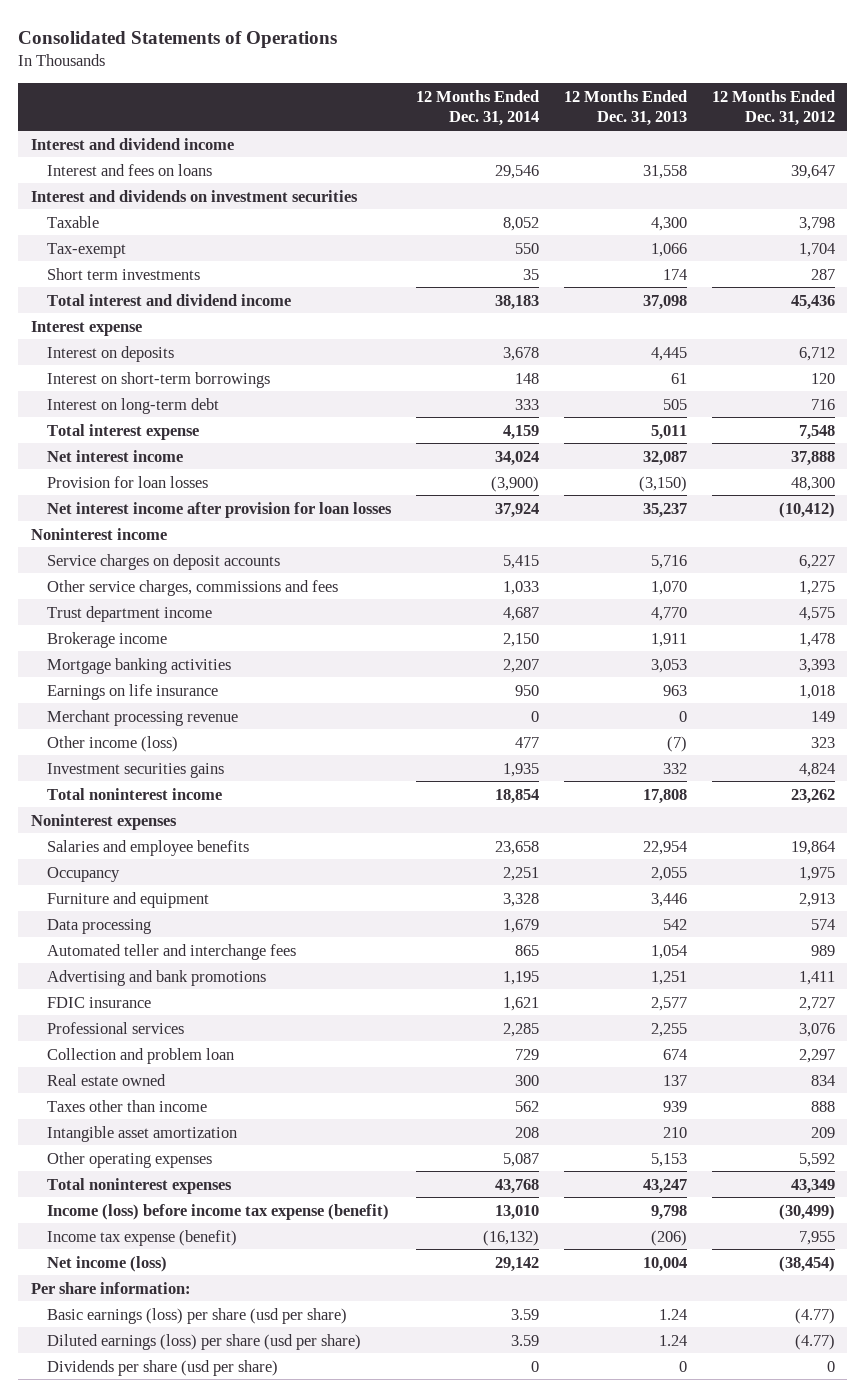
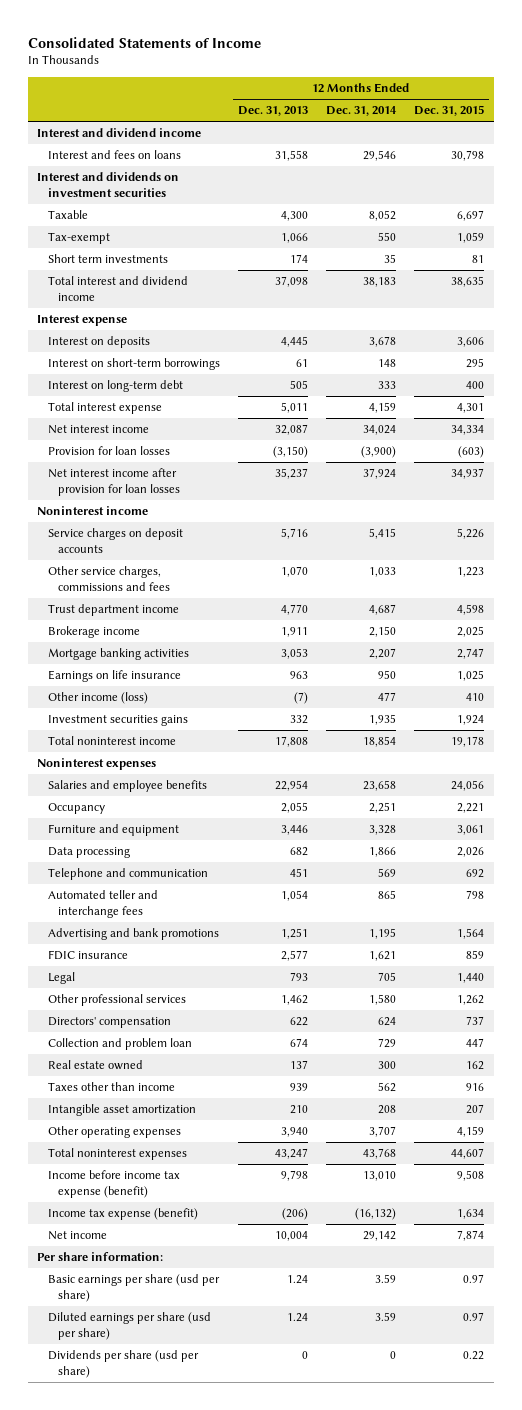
[18,30,338,48] Consolidated Statements of Operations -> [28,36,262,48] Consolidated Statements of Income
[711,89,835,127] 12 Months Ended Dec. 31, 2012 -> none
none -> [414,105,485,117] Dec. 31, 2015
[46,709,238,726] Merchant processing revenue -> none
[502,918,539,933] 1,679 -> [369,847,397,858] 1,866
[662,918,687,930] 542 -> [289,847,308,857] 682
none -> [47,868,208,881] Telephone and communication
none -> [47,972,75,985] Legal
[46,1021,184,1034] Professional services -> [47,994,186,1007] Other professional services
[502,1022,539,1037] 2,285 -> [369,994,397,1006] 1,580
[650,1022,687,1037] 2,255 -> [280,995,308,1006] 1,462
none -> [47,1017,171,1029] Directors' compensation
[502,1152,539,1167] 5,087 -> [369,1126,397,1138] 3,707
[650,1152,687,1167] 5,153 -> [280,1127,308,1138] 3,940
[46,1203,389,1220] Income (loss) before income tax expense (benefit) -> [47,1170,180,1198] Income before income tax expense (benefit)
[46,1255,167,1272] Net income (loss) -> [47,1231,107,1241] Net income
[46,1307,347,1324] Basic earnings (loss) per share (usd per share) -> [47,1274,220,1302] Basic earnings per share (usd per share)
[46,1333,361,1350] Diluted earnings (loss) per share (usd per share) -> [47,1312,211,1340] Diluted earnings per share (usd per share)

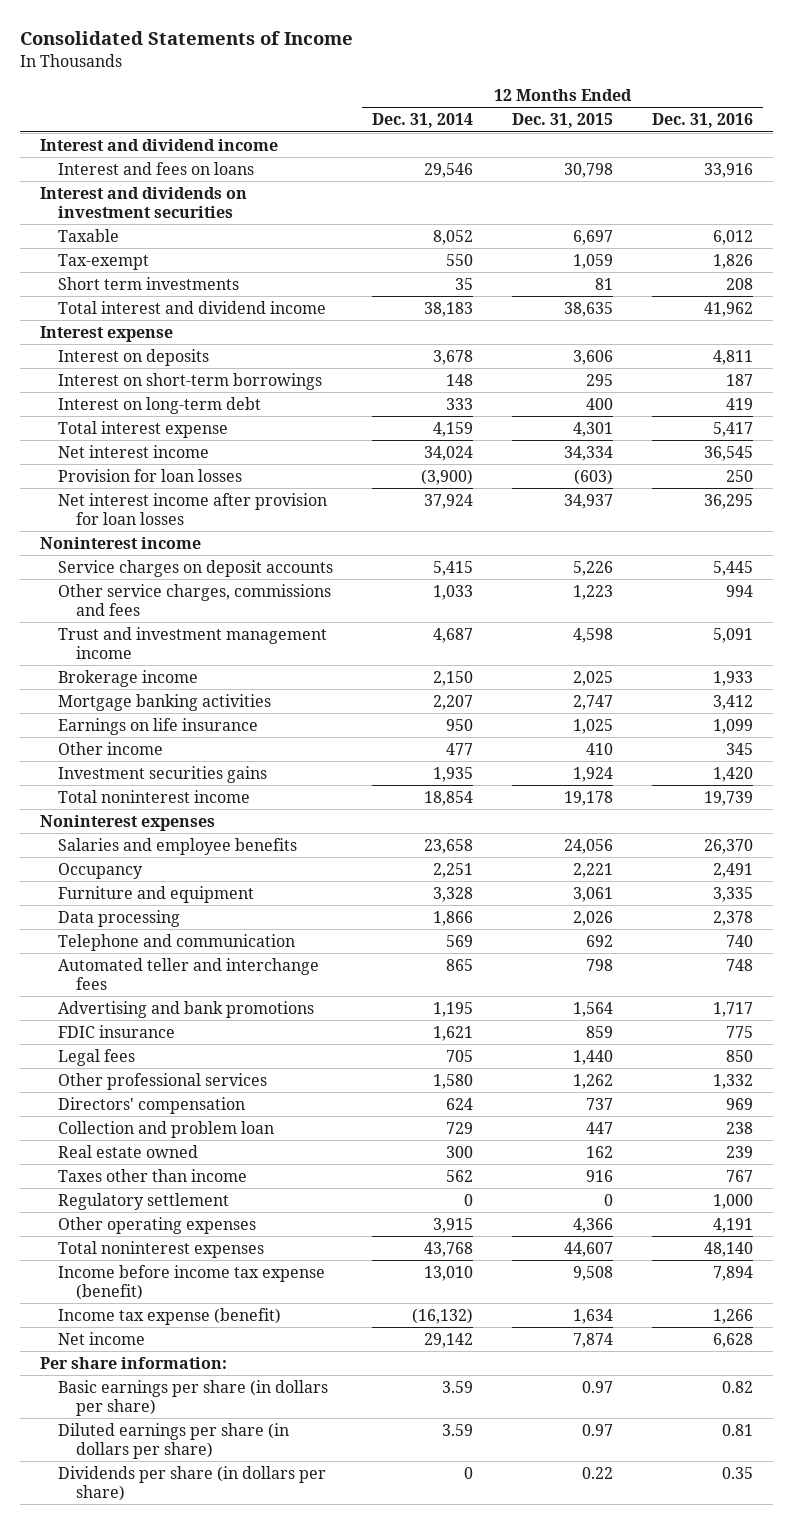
[237,106,308,117] Dec. 31, 2013 -> none
none -> [652,113,754,129] Dec. 31, 2016
[47,604,179,617] Trust department income -> [58,626,328,659] Trust and investment management income
[47,692,148,705] Other income (loss) -> [58,741,164,755] Other income
[47,972,75,985] Legal -> [58,1048,136,1066] Legal fees
[47,1104,196,1117] Intangible asset amortization -> none
none -> [58,1192,230,1210] Regulatory settlement
[369,1126,397,1138] 3,707 -> [433,1217,474,1233] 3,915
[457,1126,485,1138] 4,159 -> [573,1217,614,1233] 4,366
[47,1274,220,1302] Basic earnings per share (usd per share) -> [58,1379,329,1416] Basic earnings per share (in dollars per share)
[47,1312,211,1340] Diluted earnings per share (usd per share) -> [58,1422,290,1459] Diluted earnings per share (in dollars per share)
[47,1350,199,1378] Dividends per share (usd per share) -> [58,1465,327,1501] Dividends per share (in dollars per share)

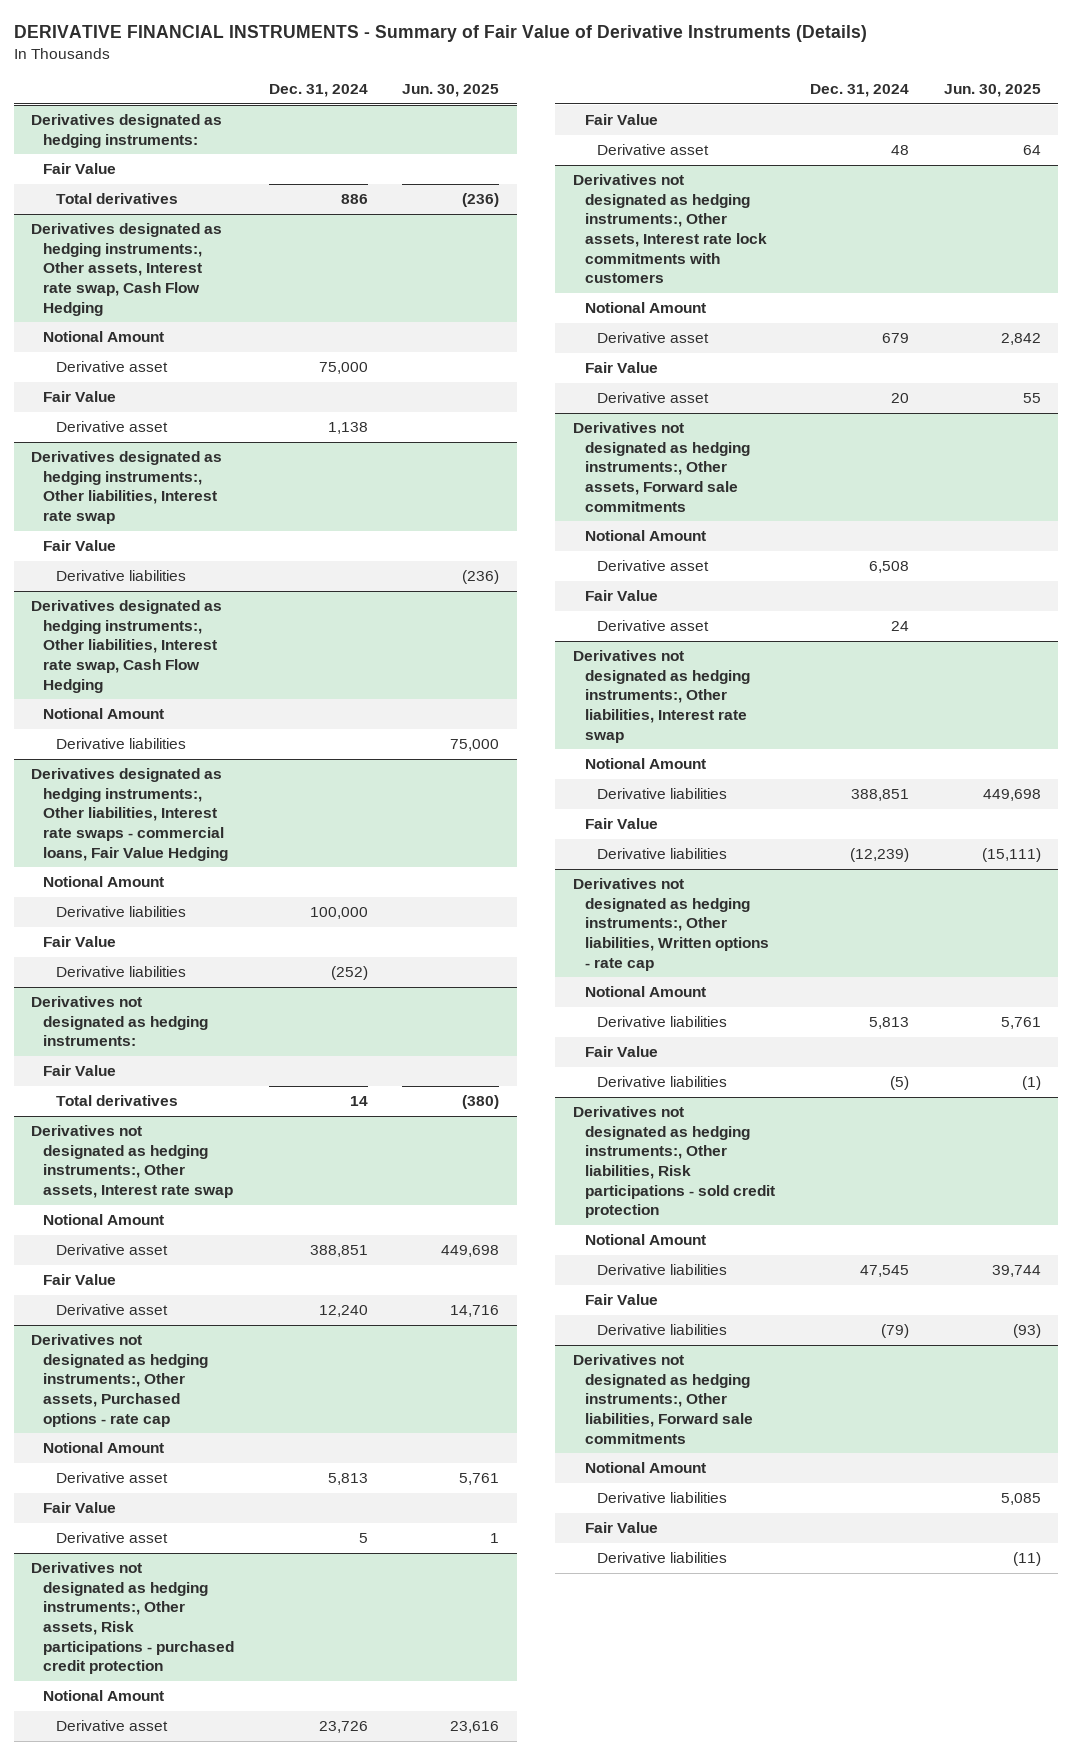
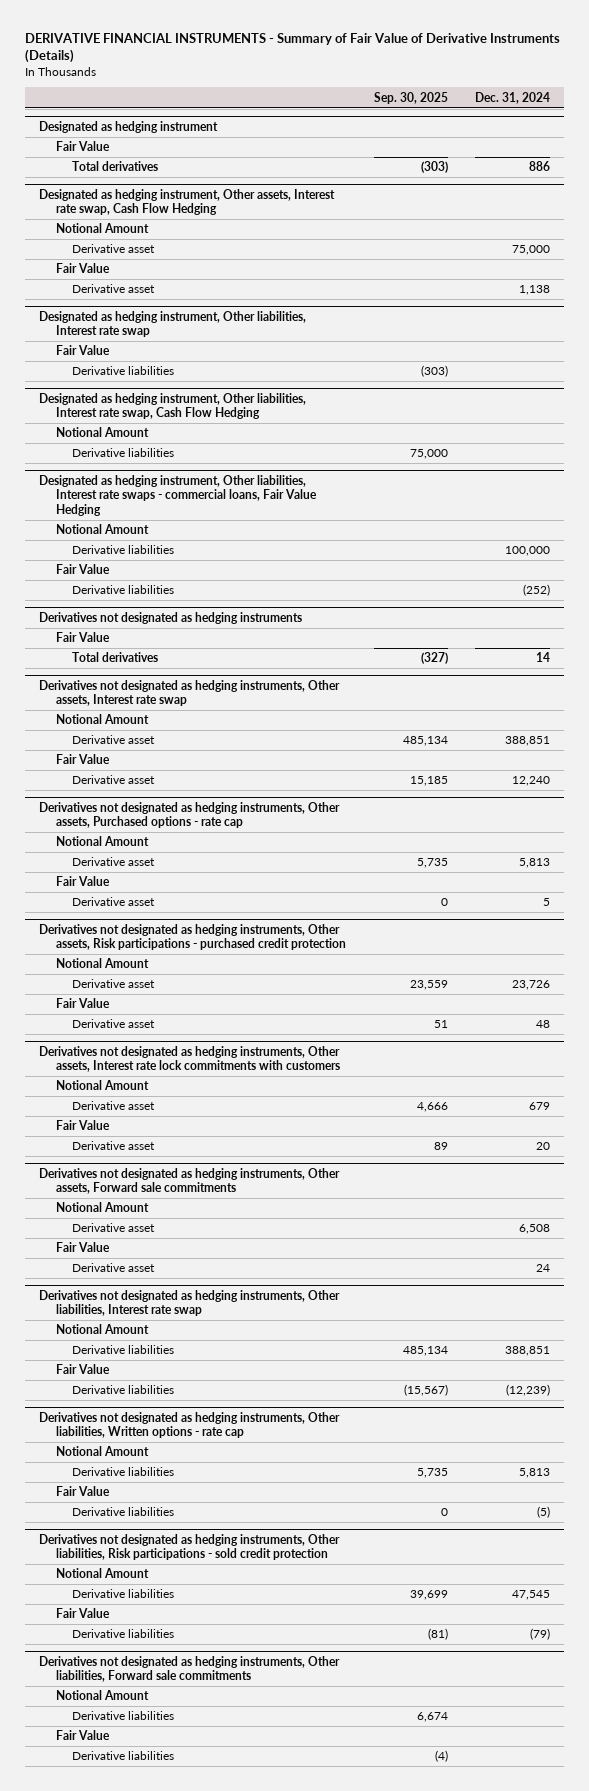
[402,84,500,98] Jun. 30, 2025 -> none
none -> [373,91,448,104] Sep. 30, 2025
[31,114,223,148] Derivatives designated as hedging instruments: -> [38,120,218,133] Designated as hedging instrument
[31,223,223,316] Derivatives designated as hedging instruments:, Other assets, Interest rate swap, Cash Flow Hedging -> [38,188,335,216] Designated as hedging instrument, Other assets, Interest rate swap, Cash Flow Hedging
[31,451,223,525] Derivatives designated as hedging instruments:, Other liabilities, Interest rate swap -> [38,310,306,338] Designated as hedging instrument, Other liabilities, Interest rate swap
[31,600,223,693] Derivatives designated as hedging instruments:, Other liabilities, Interest rate swap, Cash Flow Hedging -> [38,392,306,420] Designated as hedging instrument, Other liabilities, Interest rate swap, Cash Flow Hedging
[31,768,229,861] Derivatives designated as hedging instruments:, Other liabilities, Interest rate swaps - commercial loans, Fair Value Hedging -> [38,474,317,516] Designated as hedging instrument, Other liabilities, Interest rate swaps - commercial loans, Fair Value Hedging
[31,996,209,1047] Derivatives not designated as hedging instruments: -> [38,611,302,624] Derivatives not designated as hedging instruments
[31,1125,234,1199] Derivatives not designated as hedging instruments:, Other assets, Interest rate swap -> [38,679,340,707] Derivatives not designated as hedging instruments, Other assets, Interest rate swap
[31,1334,209,1427] Derivatives not designated as hedging instruments:, Other assets, Purchased options - rate cap -> [38,801,340,829] Derivatives not designated as hedging instruments, Other assets, Purchased options - rate cap
[31,1562,235,1675] Derivatives not designated as hedging instruments:, Other assets, Risk participations - purchased credit protection -> [38,923,346,951] Derivatives not designated as hedging instruments, Other assets, Risk participations - purchased credit protection
[572,174,767,284] Derivatives not designated as hedging instruments:, Other assets, Interest rate lock commitments with customers -> [38,1045,340,1073] Derivatives not designated as hedging instruments, Other assets, Interest rate lock commitments with customers
[572,422,750,512] Derivatives not designated as hedging instruments:, Other assets, Forward sale commitments -> [38,1167,340,1195] Derivatives not designated as hedging instruments, Other assets, Forward sale commitments
[572,650,750,743] Derivatives not designated as hedging instruments:, Other liabilities, Interest rate swap -> [38,1289,340,1317] Derivatives not designated as hedging instruments, Other liabilities, Interest rate swap
[572,878,769,971] Derivatives not designated as hedging instruments:, Other liabilities, Written options - rate cap -> [38,1411,340,1439] Derivatives not designated as hedging instruments, Other liabilities, Written options - rate cap
[572,1106,775,1219] Derivatives not designated as hedging instruments:, Other liabilities, Risk participations - sold credit protection -> [38,1533,340,1561] Derivatives not designated as hedging instruments, Other liabilities, Risk participations - sold credit protection
[572,1354,753,1444] Derivatives not designated as hedging instruments:, Other liabilities, Forward sale commitments -> [38,1655,340,1683] Derivatives not designated as hedging instruments, Other liabilities, Forward sale commitments

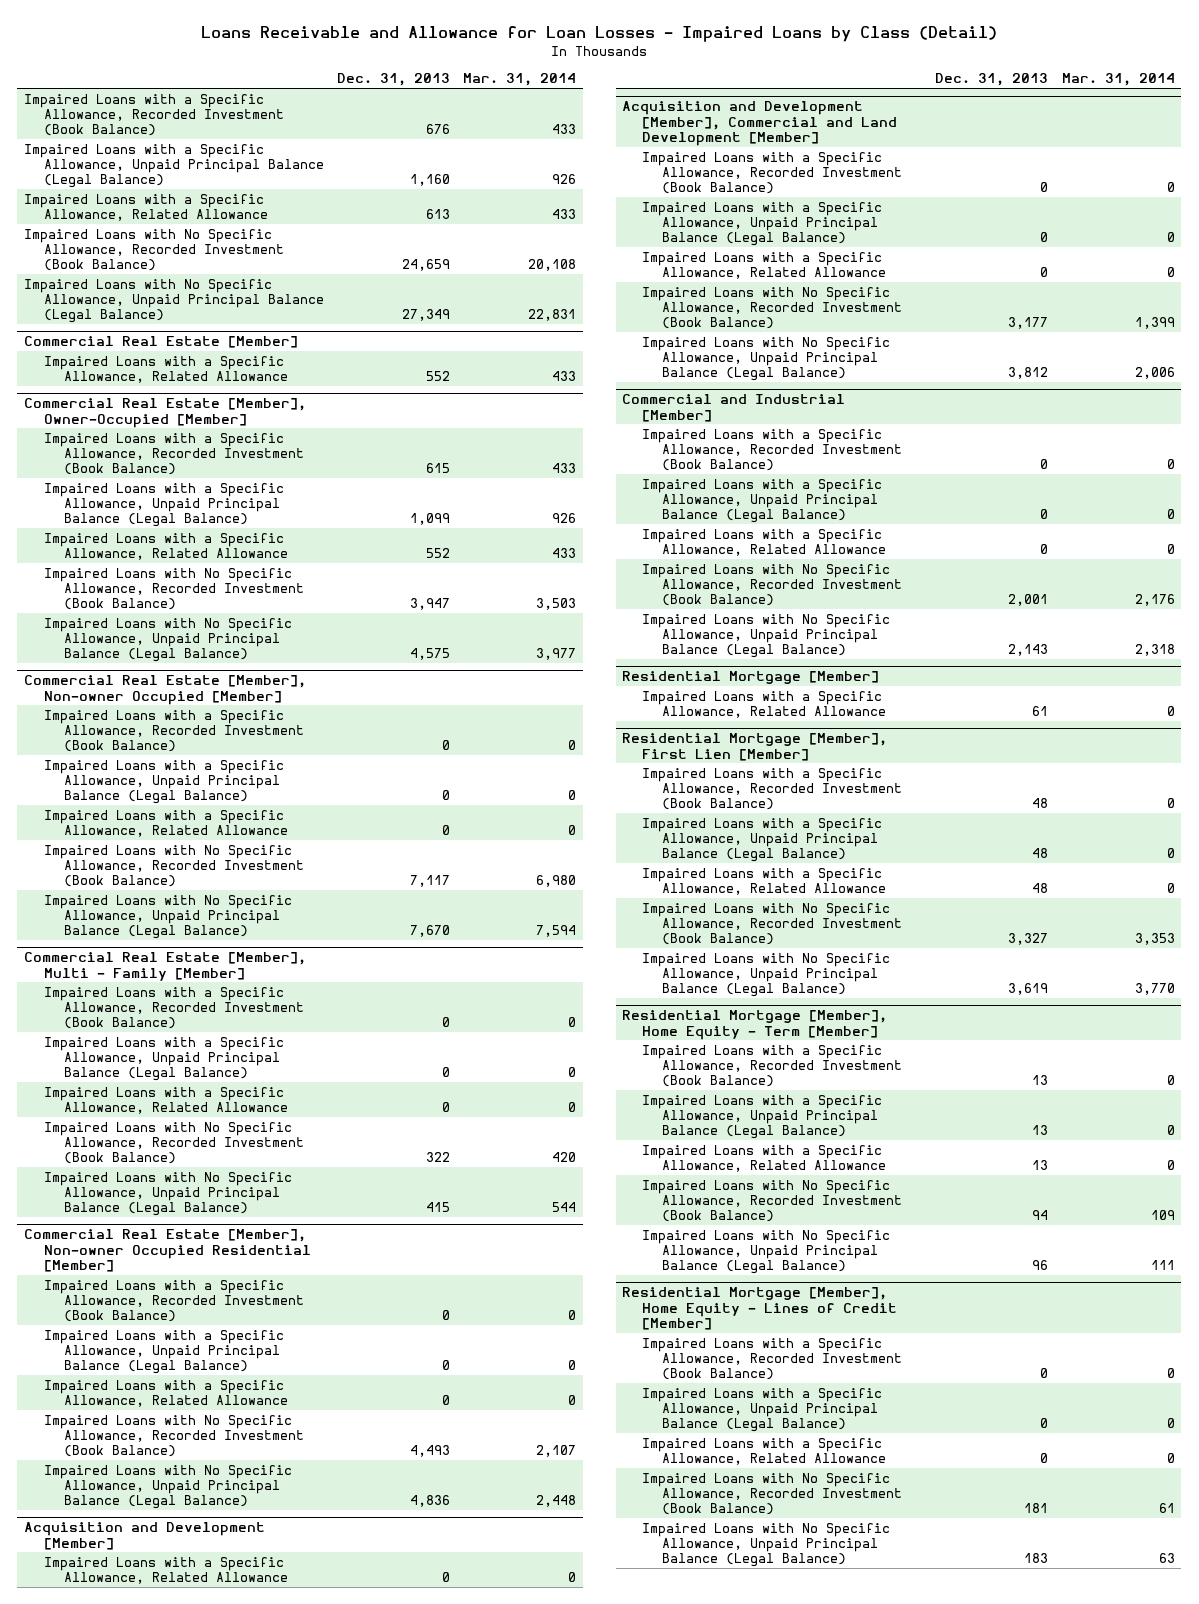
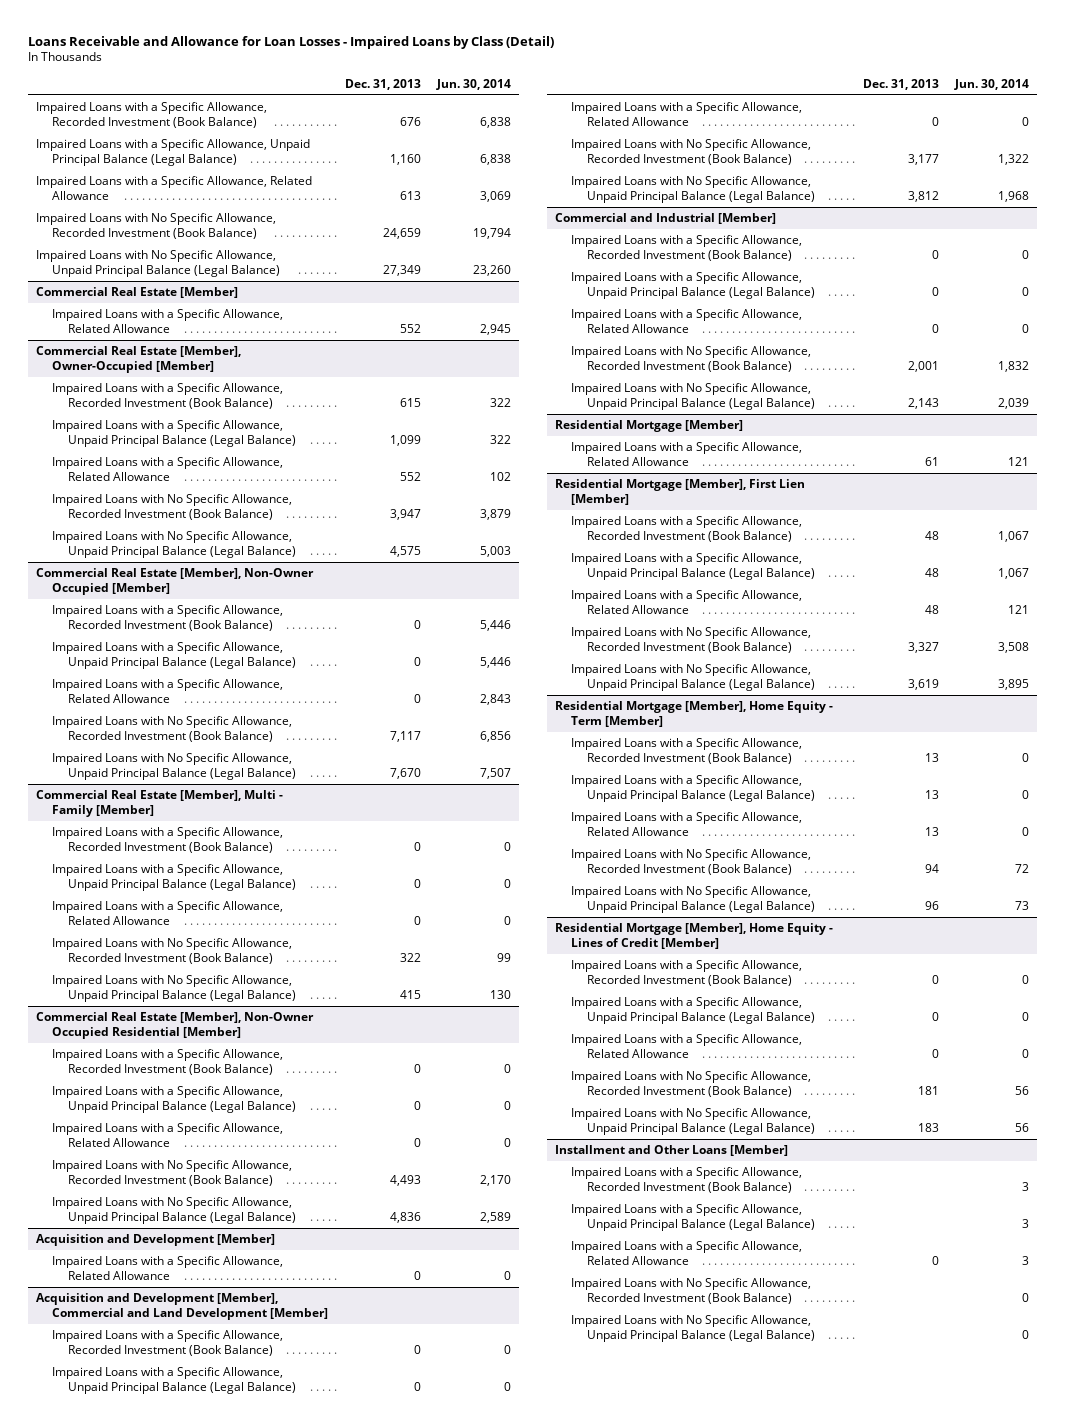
[463,73,577,87] Mar. 31, 2014 -> none
none -> [435,78,511,90] Jun. 30, 2014
[24,675,307,705] Commercial Real Estate [Member], Non-owner Occupied [Member] -> [36,568,315,595] Commercial Real Estate [Member], Non-Owner Occupied [Member]
[24,1229,311,1272] Commercial Real Estate [Member], Non-owner Occupied Residential [Member] -> [36,1012,315,1039] Commercial Real Estate [Member], Non-Owner Occupied Residential [Member]
none -> [555,1145,789,1157] Installment and Other Loans [Member]
none -> [571,1167,803,1193] Impaired Loans with a Specific Allowance, Recorded Investment (Book Balance)
none -> [571,1204,816,1231] Impaired Loans with a Specific Allowance, Unpaid Principal Balance (Legal Balance)
none -> [571,1241,803,1265] Impaired Loans with a Specific Allowance, Related Allowance
none -> [571,1278,812,1304] Impaired Loans with No Specific Allowance, Recorded Investment (Book Balance)
none -> [571,1315,816,1342] Impaired Loans with No Specific Allowance, Unpaid Principal Balance (Legal Balance)

